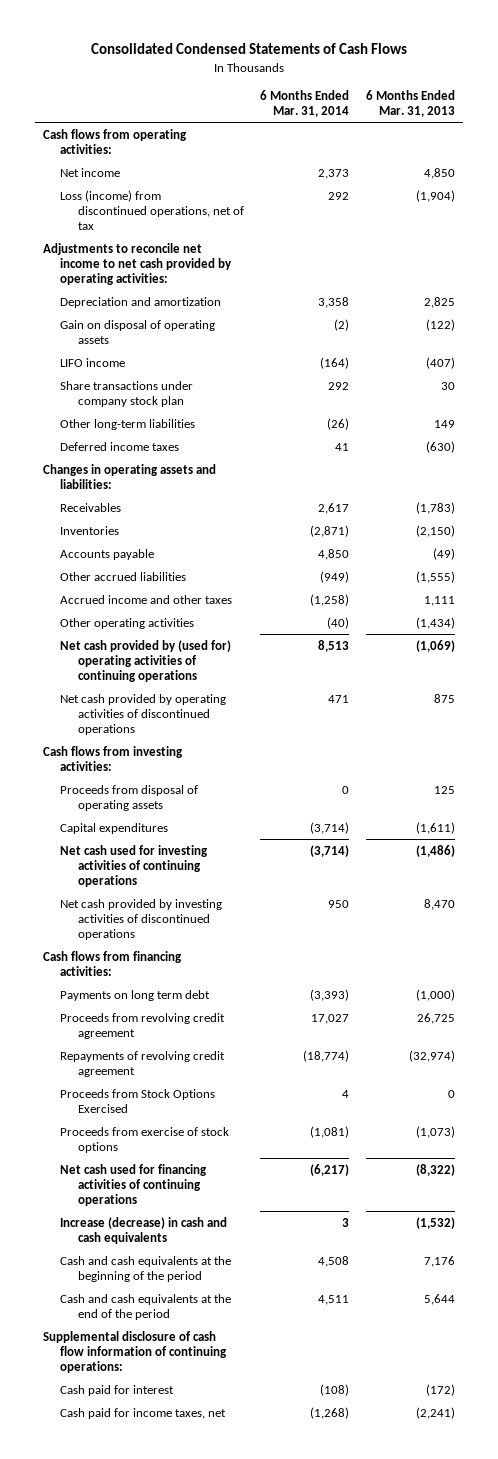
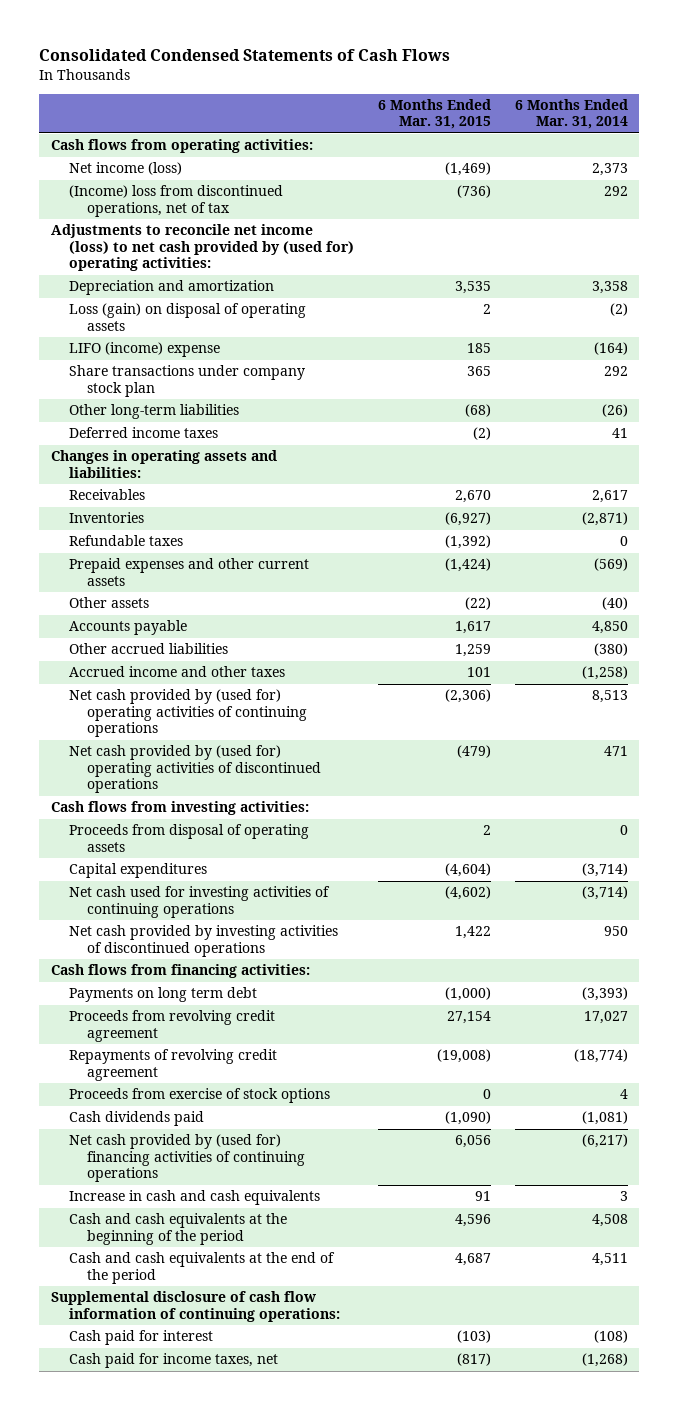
[365,89,455,117] 6 Months Ended Mar. 31, 2013 -> none
none -> [377,98,491,130] 6 Months Ended Mar. 31, 2015
[60,167,121,177] Net income -> [69,162,183,176] Net income (loss)
[60,189,244,231] Loss (income) from discontinued operations, net of tax -> [69,185,284,217] (Income) loss from discontinued operations, net of tax
[43,242,233,286] Adjustments to reconcile net income to net cash provided by operating activities: -> [51,224,355,272] Adjustments to reconcile net income (loss) to net cash provided by (used for) operating activities:
[60,319,216,344] Gain on disposal of operating assets -> [69,303,307,331] Loss (gain) on disposal of operating assets
[60,357,126,367] LIFO income -> [69,342,221,358] LIFO (income) expense
none -> [69,535,184,547] Refundable taxes
none -> [69,558,310,586] Prepaid expenses and other current assets
none -> [69,597,150,609] Other assets
[320,570,350,583] (949) -> [593,643,628,657] (380)
[60,617,195,629] Other operating activities -> none
[60,693,227,736] Net cash provided by operating activities of discontinued operations -> [69,745,322,794] Net cash provided by (used for) operating activities of discontinued operations
[60,1088,216,1113] Proceeds from Stock Options Exercised -> [69,1088,331,1104] Proceeds from exercise of stock options
[60,1126,230,1153] Proceeds from exercise of stock options -> [69,1111,205,1127] Cash dividends paid
[60,1163,208,1207] Net cash used for financing activities of continuing operations -> [69,1134,306,1183] Net cash provided by (used for) financing activities of continuing operations
[60,1216,228,1244] Increase (decrease) in cash and cash equivalents -> [69,1190,321,1206] Increase in cash and cash equivalents

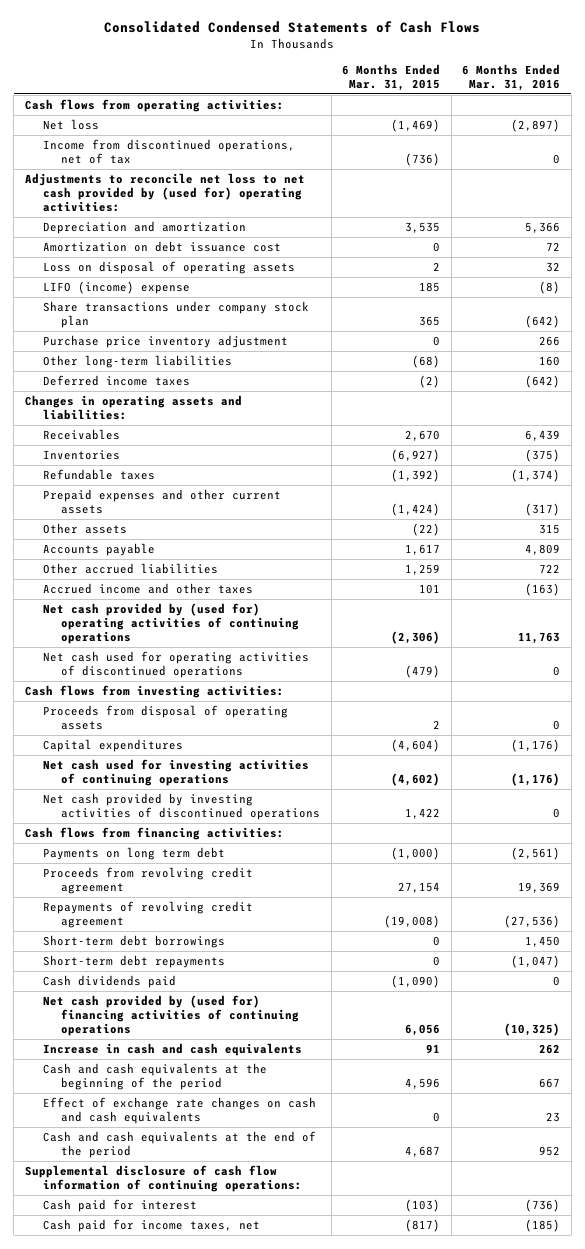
[514,98,628,130] 6 Months Ended Mar. 31, 2014 -> none
none -> [462,63,561,91] 6 Months Ended Mar. 31, 2016
[69,162,183,176] Net income (loss) -> [43,119,100,131] Net loss
[69,185,284,217] (Income) loss from discontinued operations, net of tax -> [43,139,296,165] Income from discontinued operations, net of tax
[51,224,355,272] Adjustments to reconcile net income (loss) to net cash provided by (used for) operating activities: -> [24,173,305,213] Adjustments to reconcile net loss to net cash provided by (used for) operating activities:
none -> [43,241,282,253] Amortization on debt issuance cost
[69,303,307,331] Loss (gain) on disposal of operating assets -> [43,261,296,275] Loss on disposal of operating assets
none -> [43,335,289,349] Purchase price inventory adjustment
[69,745,322,794] Net cash provided by (used for) operating activities of discontinued operations -> [43,651,310,679] Net cash used for operating activities of discontinued operations
[69,1088,331,1104] Proceeds from exercise of stock options -> none
none -> [43,935,226,949] Short-term debt borrowings
none -> [43,955,226,969] Short-term debt repayments
none -> [43,1097,317,1125] Effect of exchange rate changes on cash and cash equivalents

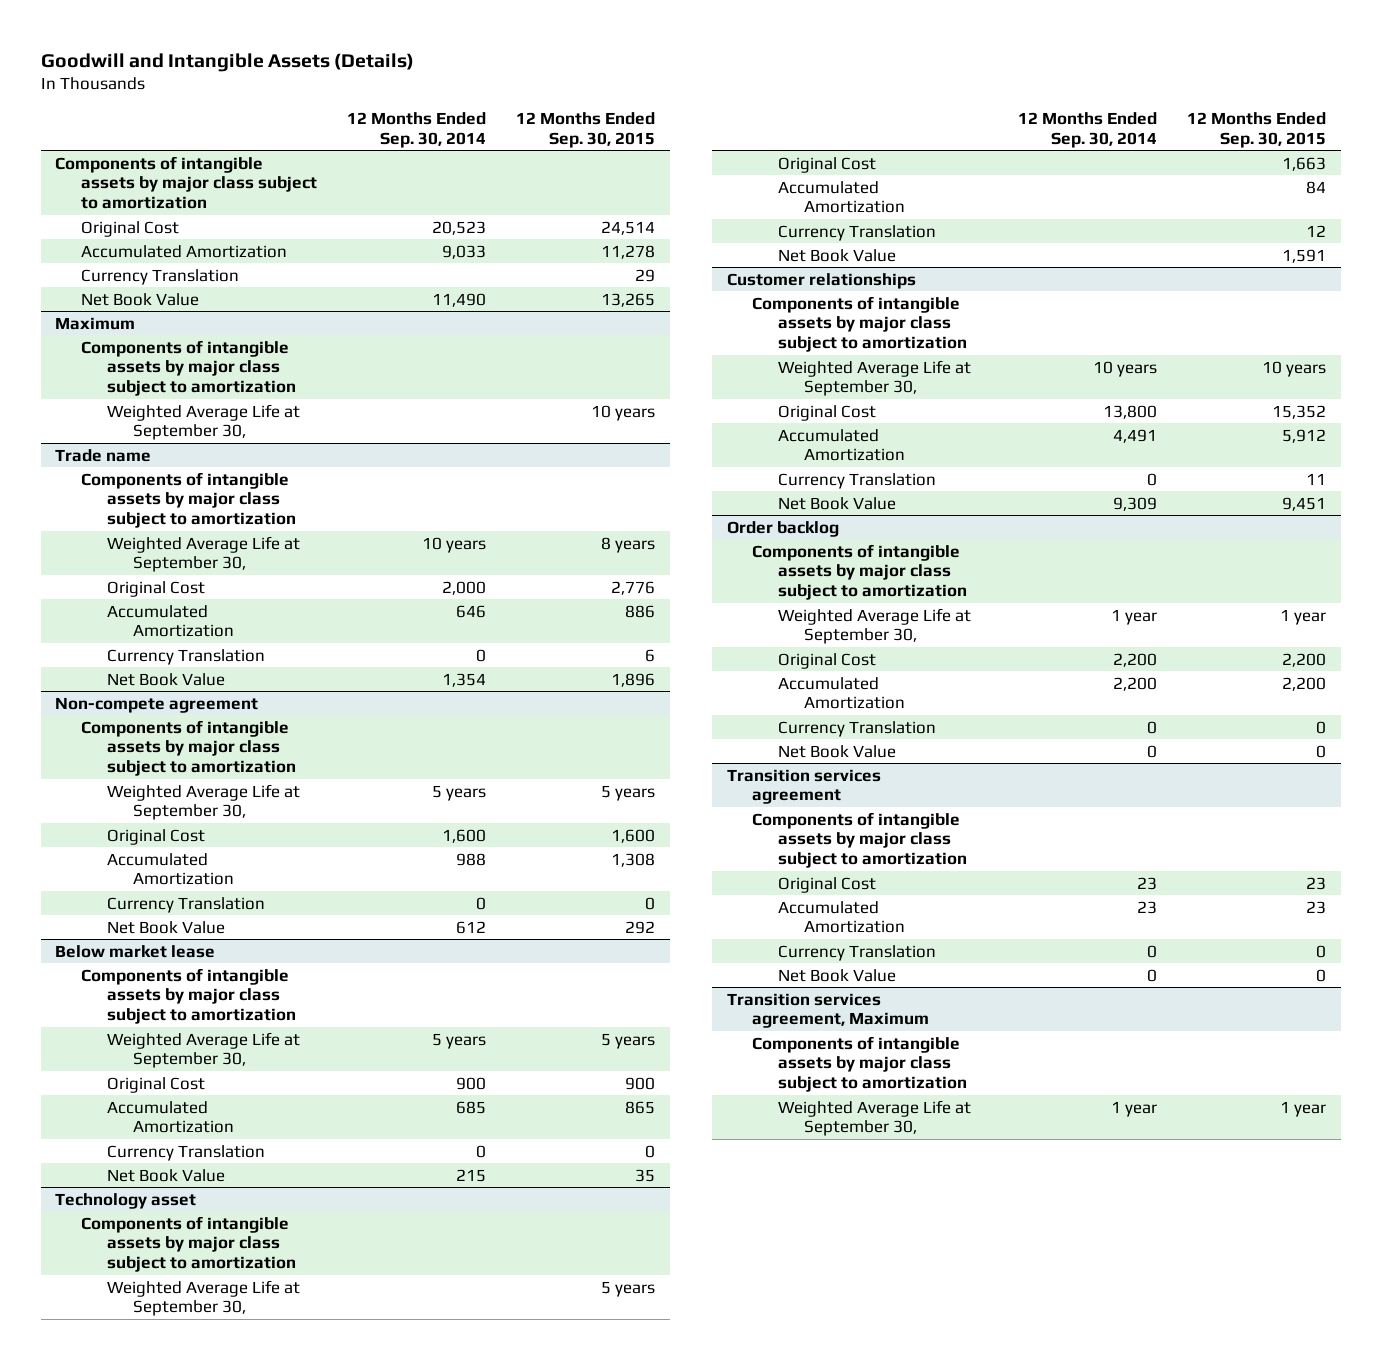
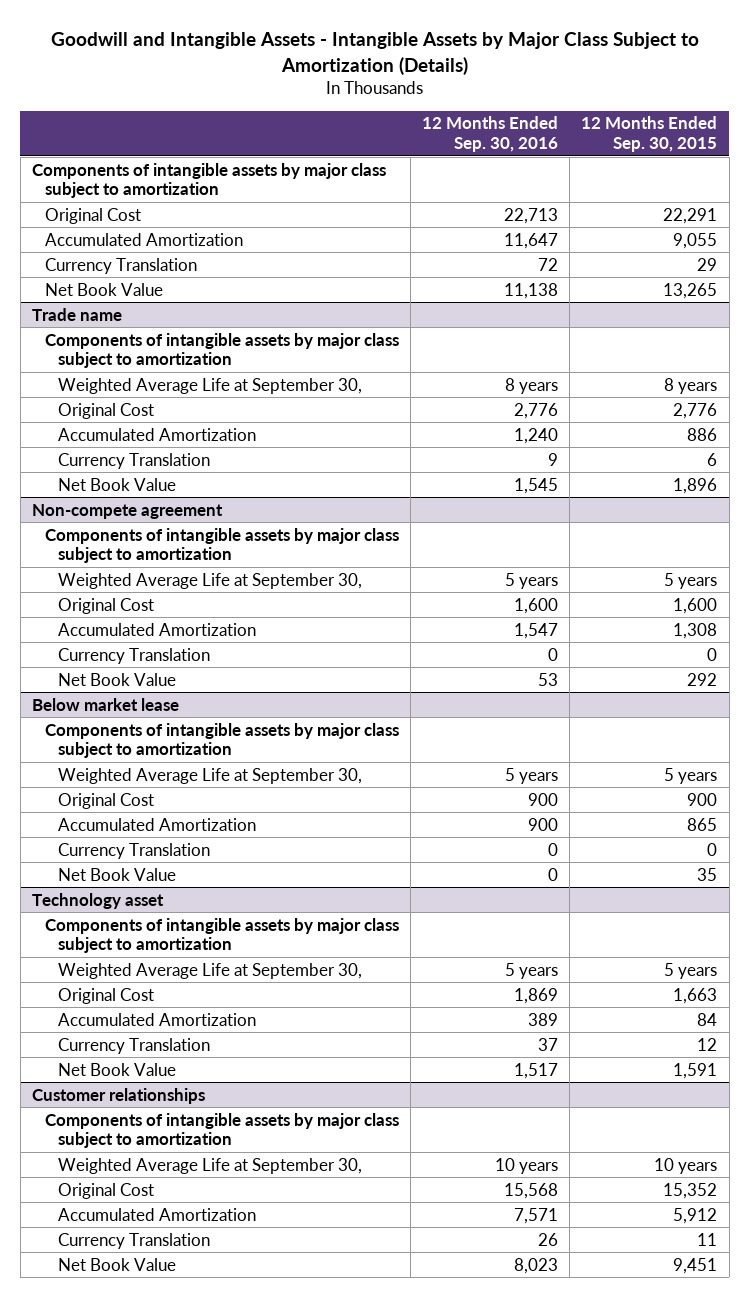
[40,52,414,72] Goodwill and Intangible Assets (Details) -> [50,32,699,75] Goodwill and Intangible Assets - Intangible Assets by Major Class Subject to Amortization (Details)
[346,111,486,148] 12 Months Ended Sep. 30, 2014 -> none
none -> [422,116,559,153] 12 Months Ended Sep. 30, 2016
[600,220,655,235] 24,514 -> [663,207,718,224] 22,291
[600,244,655,259] 11,278 -> [673,232,718,249] 9,055
[55,316,136,330] Maximum -> none
[81,339,296,397] Components of intangible assets by major class subject to amortization -> none
[106,403,300,441] Weighted Average Life at September 30, -> none
[726,520,839,537] Order backlog -> none
[752,543,967,601] Components of intangible assets by major class subject to amortization -> none
[777,607,971,645] Weighted Average Life at September 30, -> none
[777,652,876,669] Original Cost -> none
[777,676,905,710] Accumulated Amortization -> none
[777,720,936,737] Currency Translation -> none
[777,744,896,758] Net Book Value -> none
[726,768,881,805] Transition services agreement -> none
[752,811,967,869] Components of intangible assets by major class subject to amortization -> none
[777,876,876,893] Original Cost -> none
[777,900,905,934] Accumulated Amortization -> none
[777,944,936,961] Currency Translation -> none
[777,968,896,982] Net Book Value -> none
[726,992,930,1029] Transition services agreement, Maximum -> none
[752,1035,967,1093] Components of intangible assets by major class subject to amortization -> none
[777,1099,971,1137] Weighted Average Life at September 30, -> none

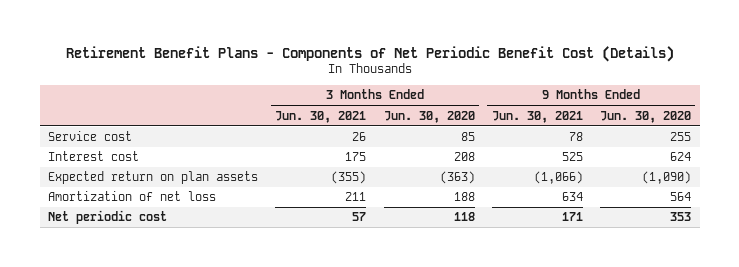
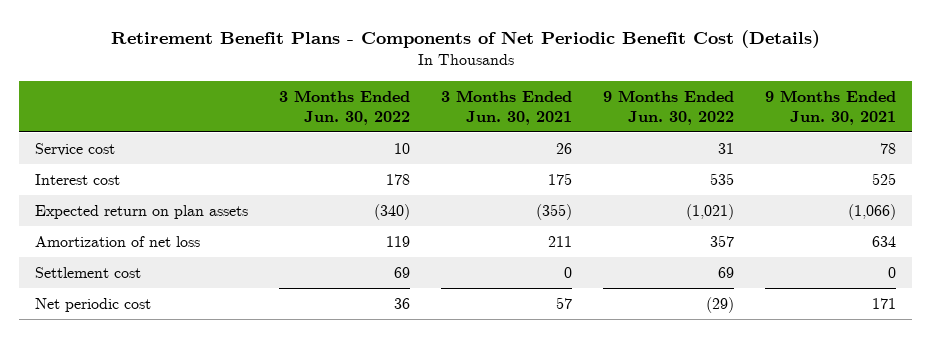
[383,110,475,123] Jun. 30, 2020 -> none
[599,110,691,123] Jun. 30, 2020 -> none
none -> [278,89,410,125] 3 Months Ended Jun. 30, 2022
none -> [603,89,735,125] 9 Months Ended Jun. 30, 2022
none -> [34,266,141,278] Settlement cost

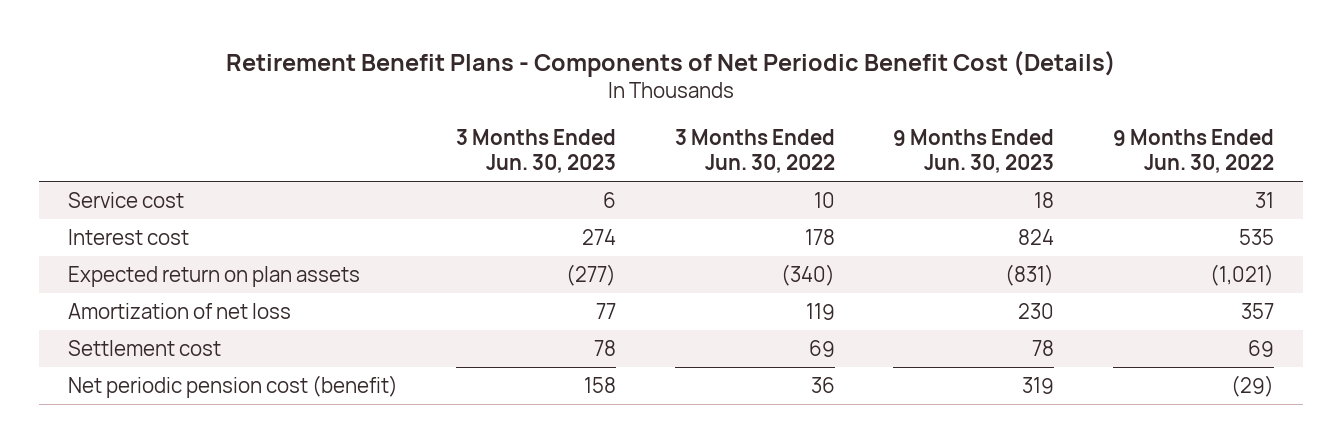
[441,89,573,125] 3 Months Ended Jun. 30, 2021 -> none
[765,89,897,125] 9 Months Ended Jun. 30, 2021 -> none
none -> [456,128,617,174] 3 Months Ended Jun. 30, 2023
none -> [893,128,1055,174] 9 Months Ended Jun. 30, 2023
[34,297,151,312] Net periodic cost -> [68,374,399,398] Net periodic pension cost (benefit)

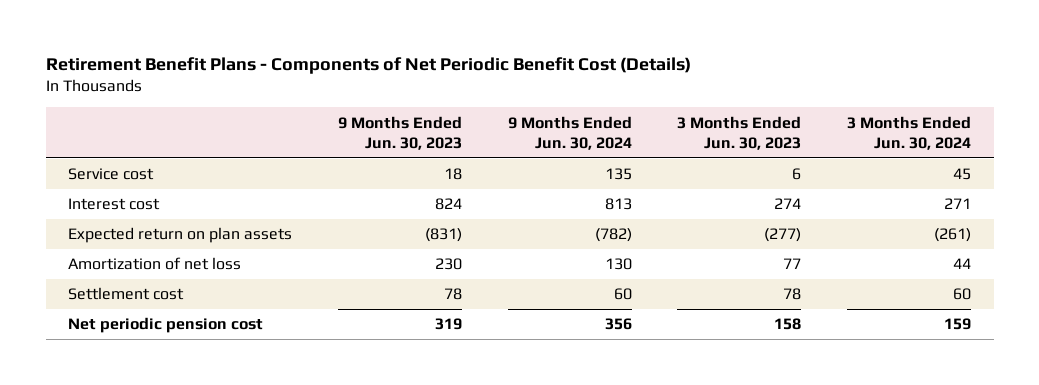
[674,128,835,174] 3 Months Ended Jun. 30, 2022 -> none
[1112,128,1274,174] 9 Months Ended Jun. 30, 2022 -> none
none -> [507,115,632,150] 9 Months Ended Jun. 30, 2024
none -> [847,115,972,150] 3 Months Ended Jun. 30, 2024
[68,374,399,398] Net periodic pension cost (benefit) -> [68,317,264,334] Net periodic pension cost

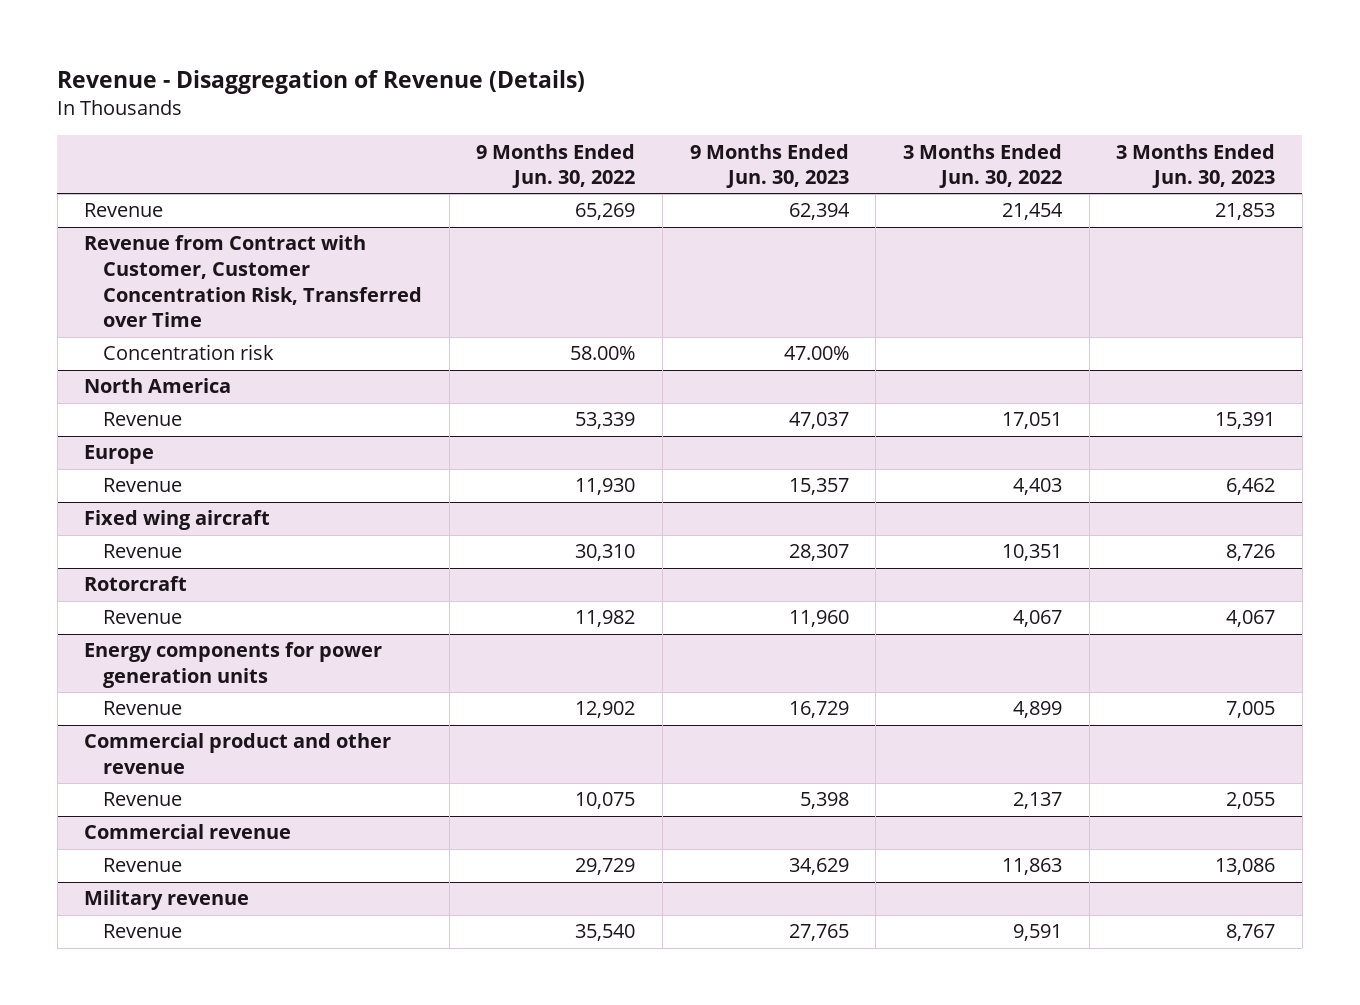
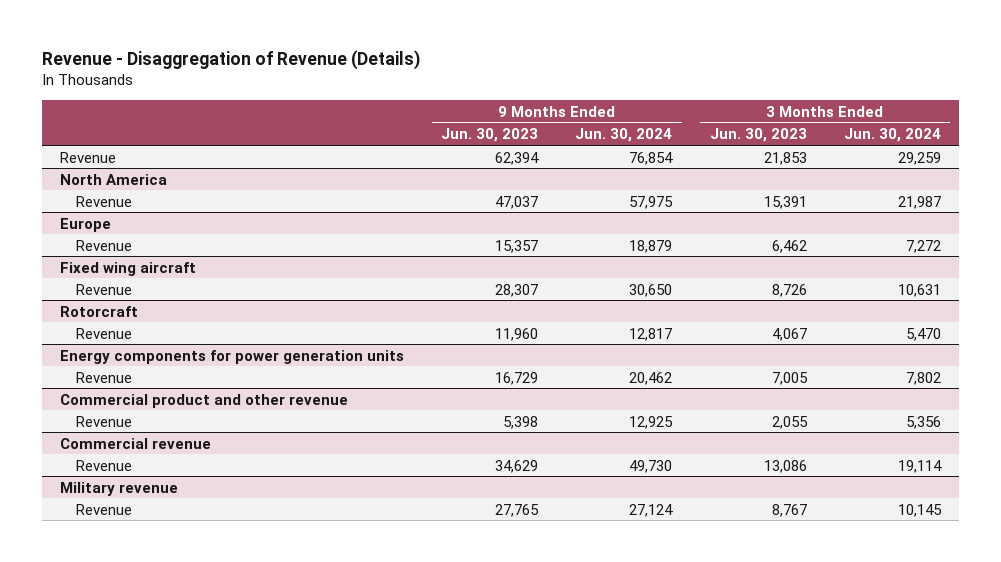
[476,143,636,189] 9 Months Ended Jun. 30, 2022 -> none
[902,143,1062,189] 3 Months Ended Jun. 30, 2022 -> none
none -> [575,128,673,143] Jun. 30, 2024
none -> [843,128,941,143] Jun. 30, 2024
[84,235,423,328] Revenue from Contract with Customer, Customer Concentration Risk, Transferred over Time -> none
[103,344,275,361] Concentration risk -> none

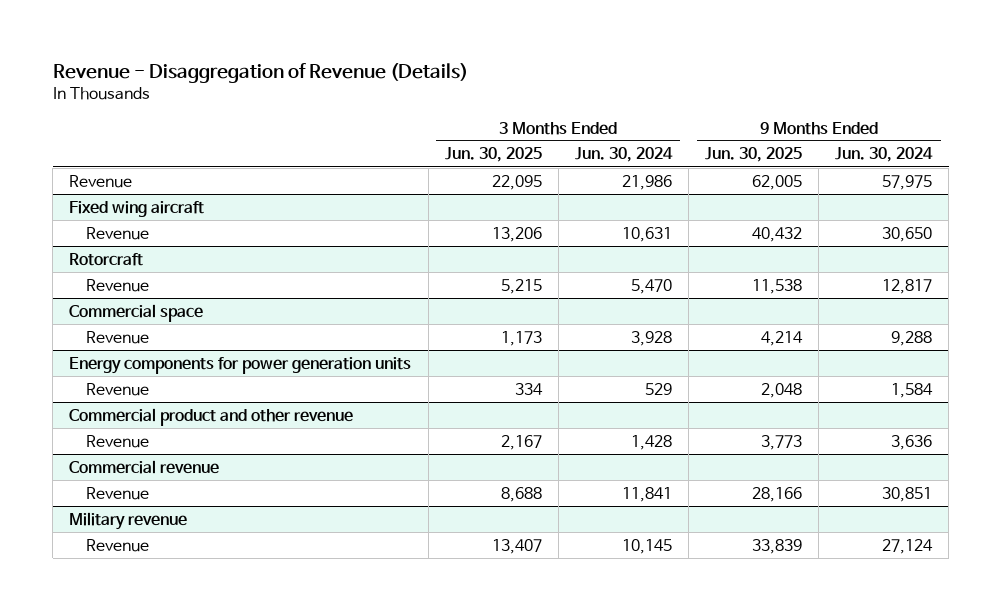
[441,128,539,143] Jun. 30, 2023 -> none
[709,128,807,143] Jun. 30, 2023 -> none
none -> [444,147,542,163] Jun. 30, 2025
none -> [705,147,803,163] Jun. 30, 2025
[60,173,168,185] North America -> none
[76,195,133,207] Revenue -> none
[60,217,112,232] Europe -> none
[76,239,133,251] Revenue -> none
[629,151,674,165] 76,854 -> [882,174,933,190] 57,975
[897,151,941,165] 29,259 -> [621,174,672,190] 21,986
none -> [69,303,204,322] Commercial space
none -> [85,330,149,344] Revenue
[629,371,673,385] 20,462 -> [891,382,934,398] 1,584
[905,371,941,385] 7,802 -> [644,382,672,395] 529
[629,415,674,429] 12,925 -> [891,434,933,450] 3,636
[905,415,941,429] 5,356 -> [630,434,672,450] 1,428
[629,459,673,473] 49,730 -> [882,486,933,502] 30,851
[897,459,942,473] 19,114 -> [621,486,672,502] 11,841

